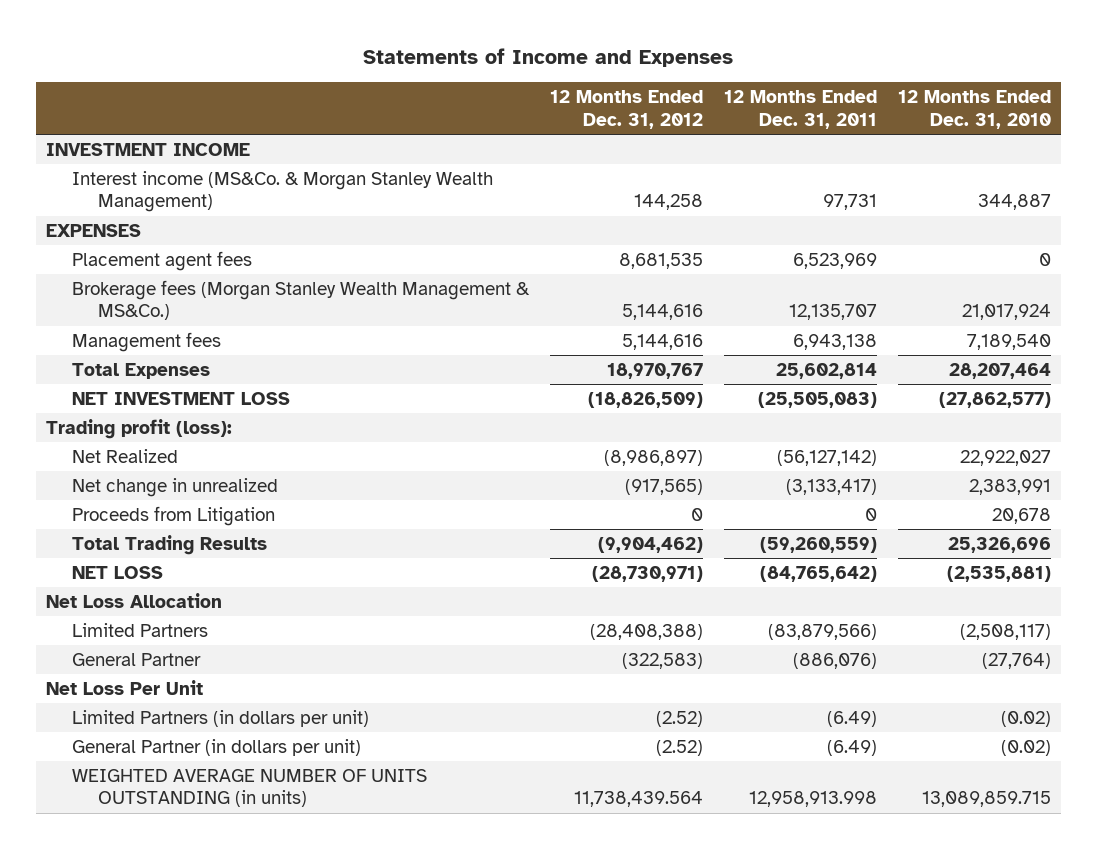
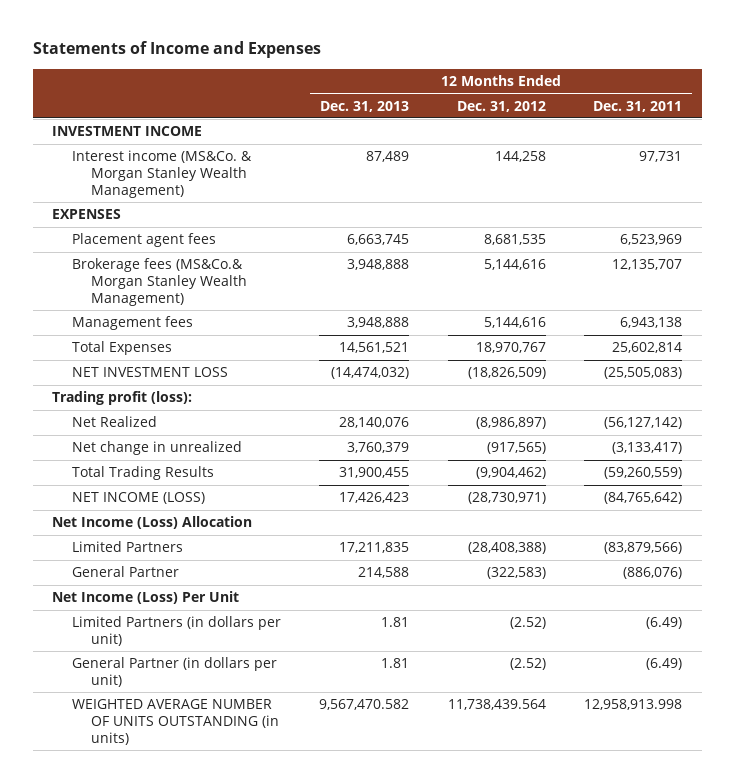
[897,90,1051,129] 12 Months Ended Dec. 31, 2010 -> none
none -> [320,100,410,112] Dec. 31, 2013
[71,279,530,321] Brokerage fees (Morgan Stanley Wealth Management & MS&Co.) -> [71,258,248,306] Brokerage fees (MS&Co.& Morgan Stanley Wealth Management)
[71,505,275,526] Proceeds from Litigation -> none
[71,565,163,579] NET LOSS -> [71,492,205,505] NET INCOME (LOSS)
[46,592,223,608] Net Loss Allocation -> [51,516,252,530] Net Income (Loss) Allocation
[46,679,204,695] Net Loss Per Unit -> [51,591,239,605] Net Income (Loss) Per Unit

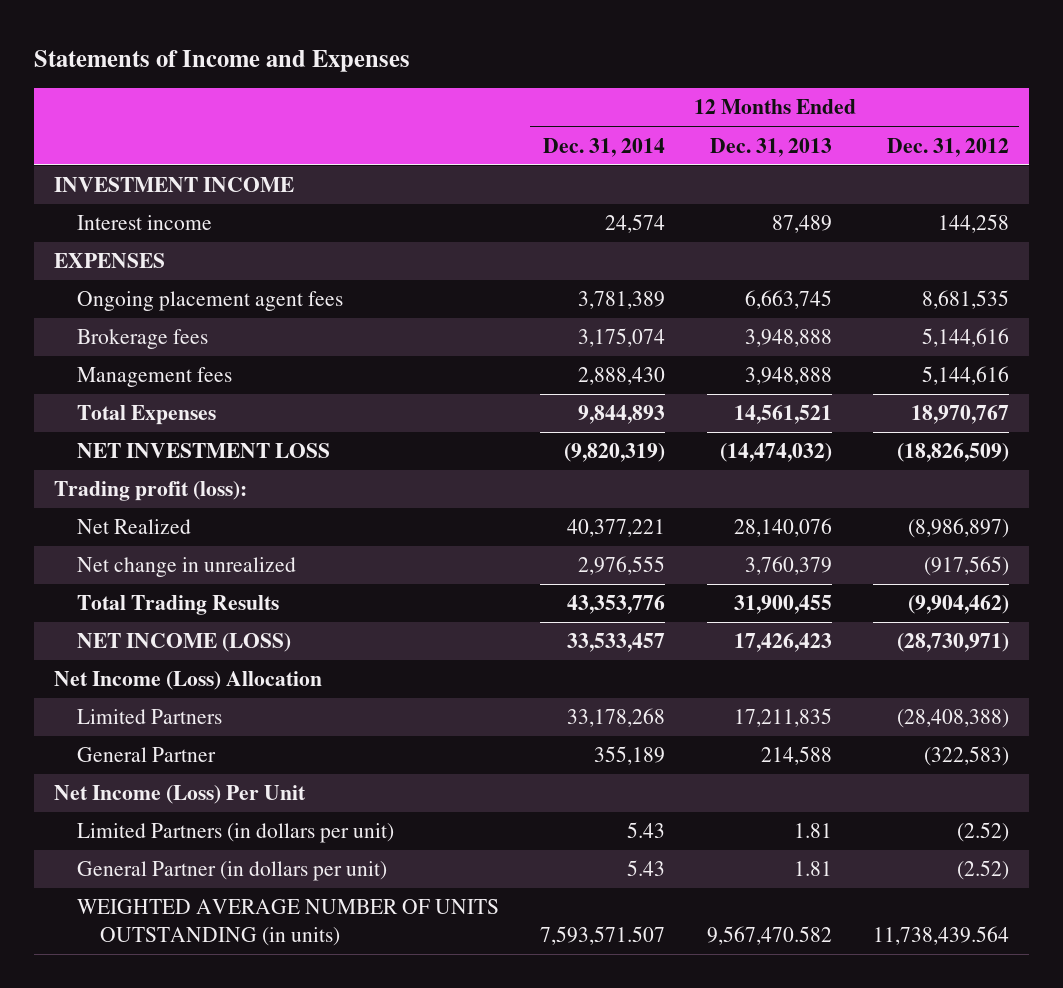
[593,100,683,112] Dec. 31, 2011 -> none
none -> [543,137,666,157] Dec. 31, 2014
[71,150,252,198] Interest income (MS&Co. & Morgan Stanley Wealth Management) -> [77,215,213,231] Interest income
[71,233,216,248] Placement agent fees -> [77,291,344,312] Ongoing placement agent fees
[71,258,248,306] Brokerage fees (MS&Co.& Morgan Stanley Wealth Management) -> [77,329,209,350] Brokerage fees

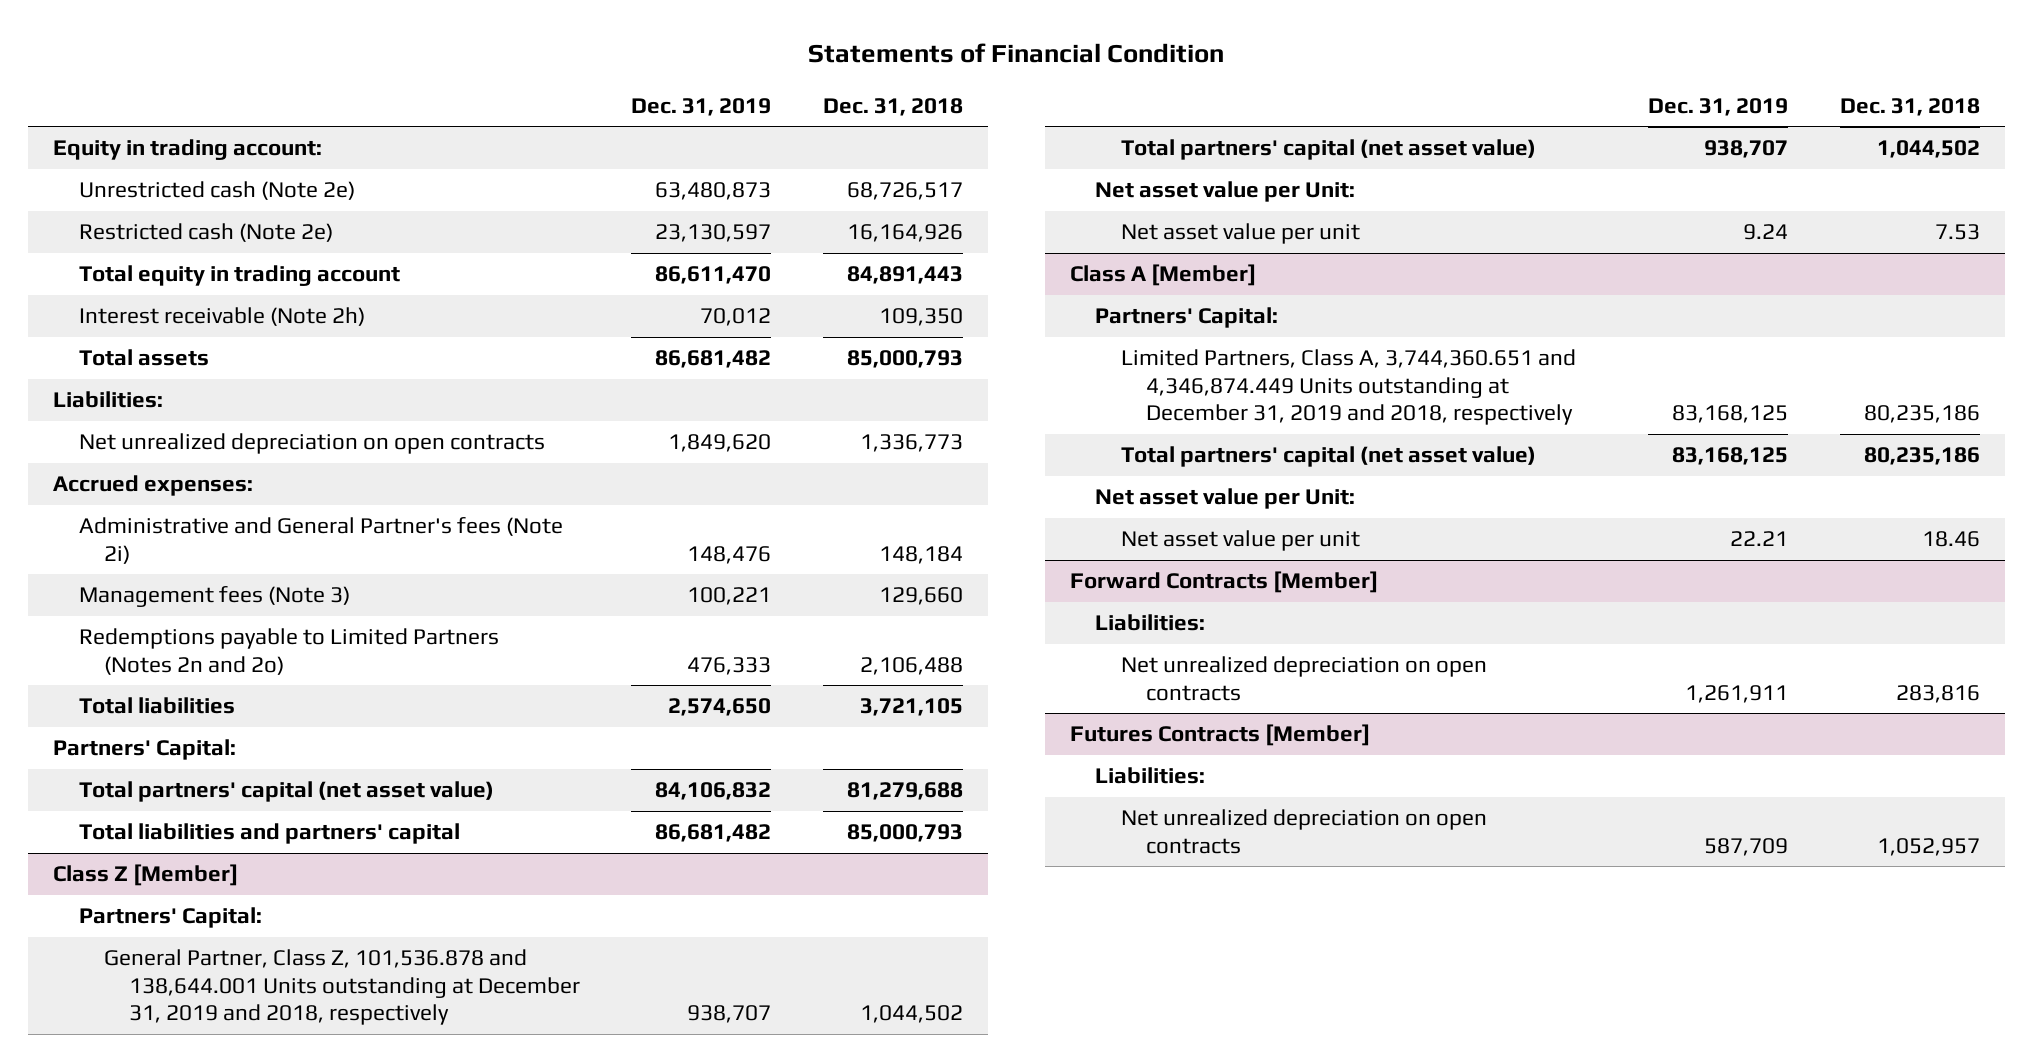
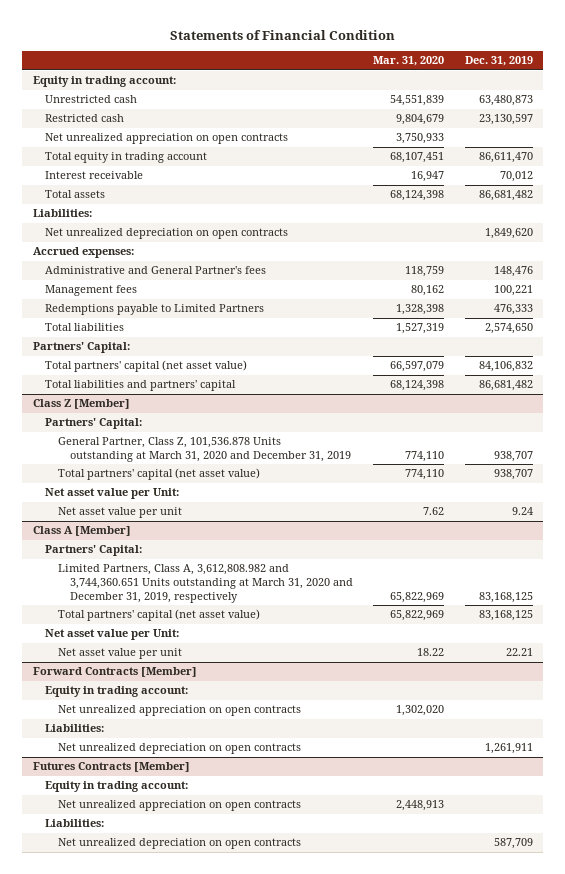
[822,98,963,117] Dec. 31, 2018 -> none
none -> [373,56,445,67] Mar. 31, 2020
[78,181,355,201] Unrestricted cash (Note 2e) -> [45,95,138,104] Unrestricted cash
[78,223,333,243] Restricted cash (Note 2e) -> [45,114,125,123] Restricted cash
none -> [45,133,289,145] Net unrealized appreciation on open contracts
[78,307,365,327] Interest receivable (Note 2h) -> [45,171,144,180] Interest receivable
[78,517,563,564] Administrative and General Partner's fees (Note 2i) -> [45,266,267,275] Administrative and General Partner's fees
[78,586,350,608] Management fees (Note 3) -> [45,285,138,297] Management fees
[78,628,499,675] Redemptions payable to Limited Partners (Notes 2n and 2o) -> [45,304,265,316] Redemptions payable to Limited Partners
[103,949,581,1026] General Partner, Class Z, 101,536.878 and 138,644.001 Units outstanding at December 31, 2019 and 2018, respectively -> [57,437,351,463] General Partner, Class Z, 101,536.878 Units outstanding at March 31, 2020 and December 31, 2019
[1120,349,1576,426] Limited Partners, Class A, 3,744,360.651 and 4,346,874.449 Units outstanding at December 31, 2019 and 2018, respectively -> [57,564,353,603] Limited Partners, Class A, 3,612,808.982 and 3,744,360.651 Units outstanding at March 31, 2020 and December 31, 2019, respectively
none -> [45,686,189,698] Equity in trading account:
none -> [57,705,301,717] Net unrealized appreciation on open contracts
none -> [45,781,189,793] Equity in trading account:
none -> [57,800,301,812] Net unrealized appreciation on open contracts

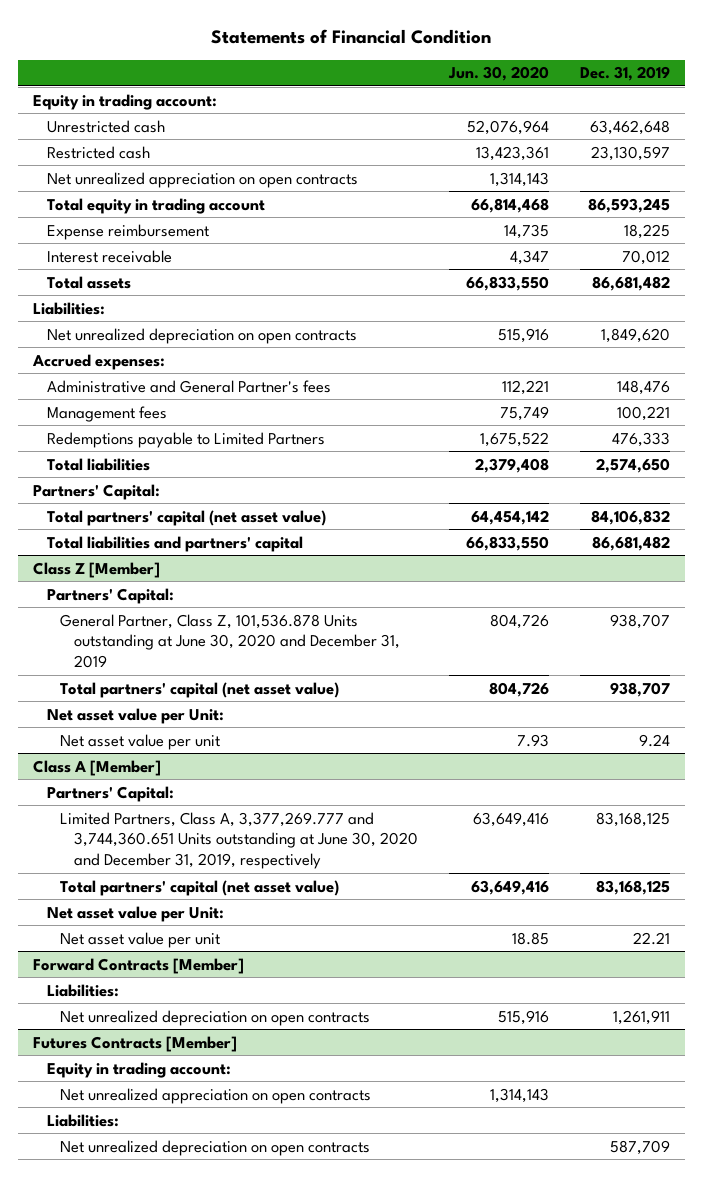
[373,56,445,67] Mar. 31, 2020 -> none
none -> [447,66,549,82] Jun. 30, 2020
[478,95,533,107] 63,480,873 -> [589,119,670,135] 63,462,648
[478,152,533,164] 86,611,470 -> [587,197,670,213] 86,593,245
none -> [46,223,209,240] Expense reimbursement
[57,437,351,463] General Partner, Class Z, 101,536.878 Units outstanding at March 31, 2020 and December 31, 2019 -> [60,613,400,669] General Partner, Class Z, 101,536.878 Units outstanding at June 30, 2020 and December 31, 2019
[57,564,353,603] Limited Partners, Class A, 3,612,808.982 and 3,744,360.651 Units outstanding at March 31, 2020 and December 31, 2019, respectively -> [60,811,418,870] Limited Partners, Class A, 3,377,269.777 and 3,744,360.651 Units outstanding at June 30, 2020 and December 31, 2019, respectively
[45,686,189,698] Equity in trading account: -> none
[57,705,301,717] Net unrealized appreciation on open contracts -> none

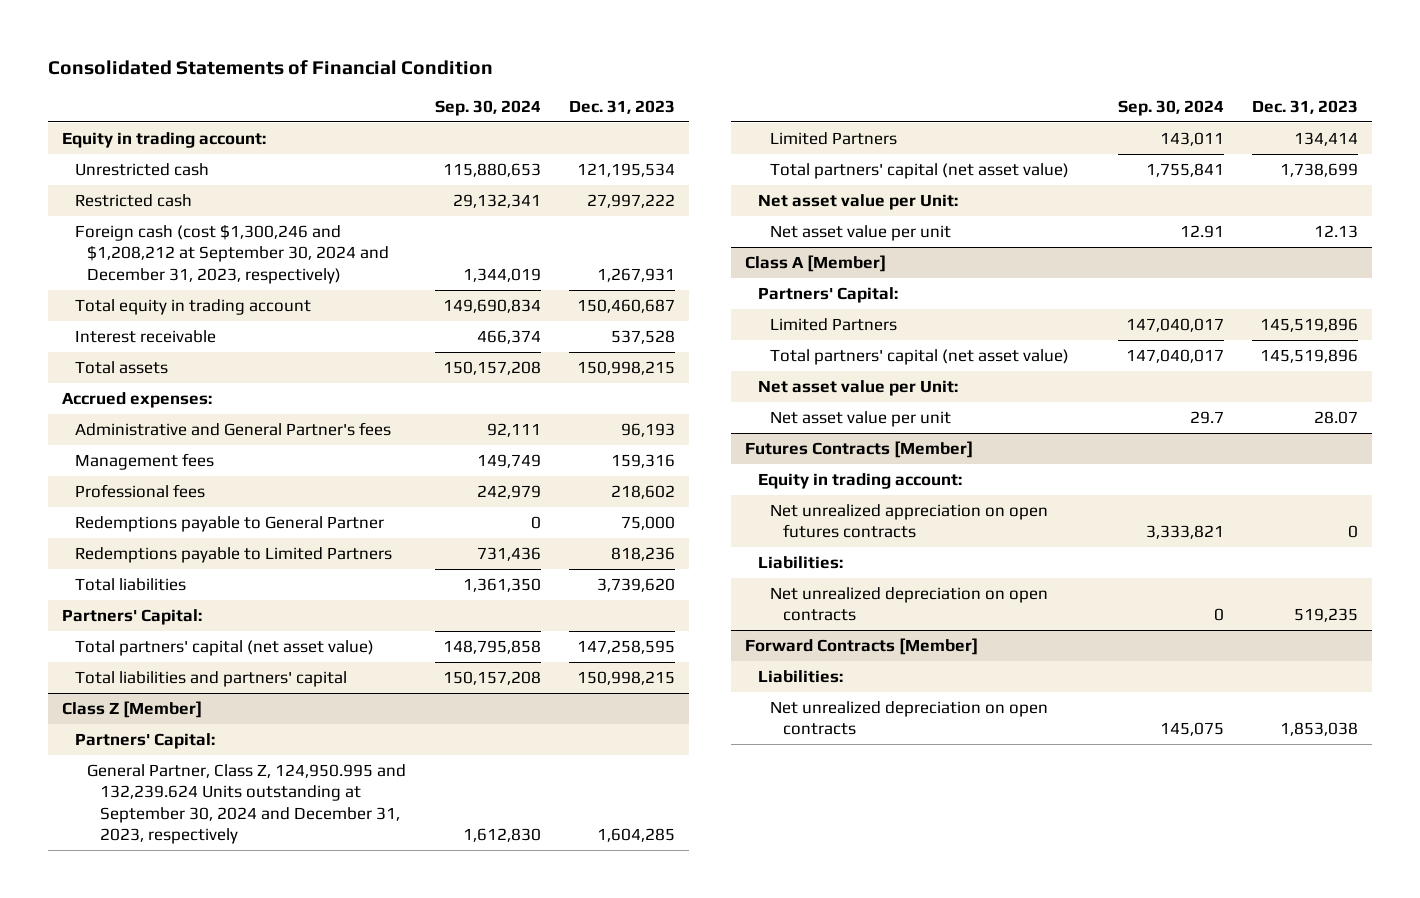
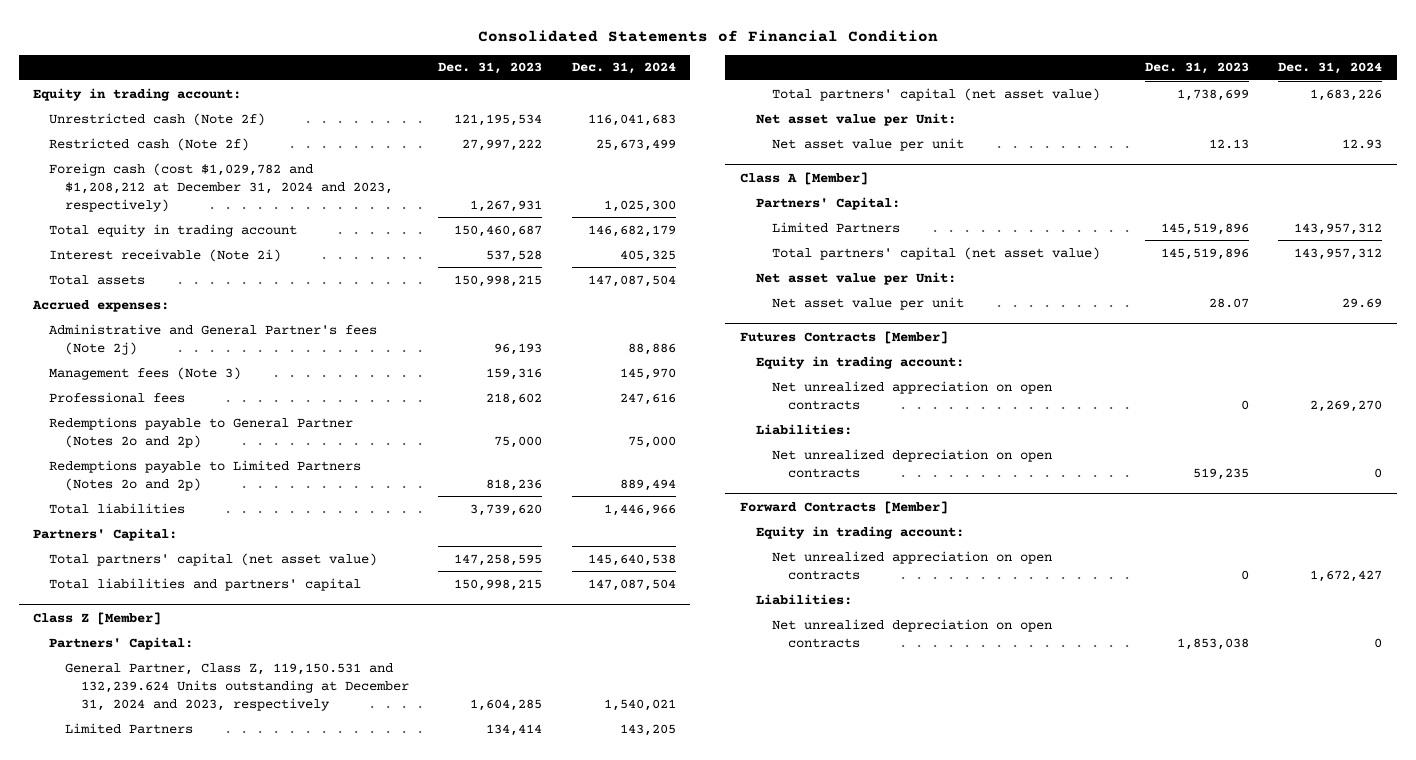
[434,99,541,116] Sep. 30, 2024 -> none
none -> [571,62,676,75] Dec. 31, 2024
[74,163,209,177] Unrestricted cash -> [49,112,266,126] Unrestricted cash (Note 2f)
[74,194,192,208] Restricted cash -> [49,137,250,151] Restricted cash (Note 2f)
[74,224,390,284] Foreign cash (cost $1,300,246 and $1,208,212 at September 30, 2024 and December 31, 2023, respectively) -> [49,162,394,212] Foreign cash (cost $1,029,782 and $1,208,212 at December 31, 2024 and 2023, respectively)
[74,330,216,344] Interest receivable -> [49,248,282,262] Interest receivable (Note 2i)
[74,422,391,437] Administrative and General Partner's fees -> [49,323,378,355] Administrative and General Partner's fees (Note 2j)
[74,453,214,471] Management fees -> [49,366,242,380] Management fees (Note 3)
[74,516,384,533] Redemptions payable to General Partner -> [49,416,354,448] Redemptions payable to General Partner (Notes 2o and 2p)
[74,547,392,564] Redemptions payable to Limited Partners -> [49,459,362,491] Redemptions payable to Limited Partners (Notes 2o and 2p)
[87,764,407,844] General Partner, Class Z, 124,950.995 and 132,239.624 Units outstanding at September 30, 2024 and December 31, 2023, respectively -> [65,662,410,711] General Partner, Class Z, 119,150.531 and 132,239.624 Units outstanding at December 31, 2024 and 2023, respectively
[770,504,1049,539] Net unrealized appreciation on open futures contracts -> [772,380,1053,410] Net unrealized appreciation on open contracts
none -> [756,525,965,539] Equity in trading account:
none -> [772,550,1053,580] Net unrealized appreciation on open contracts

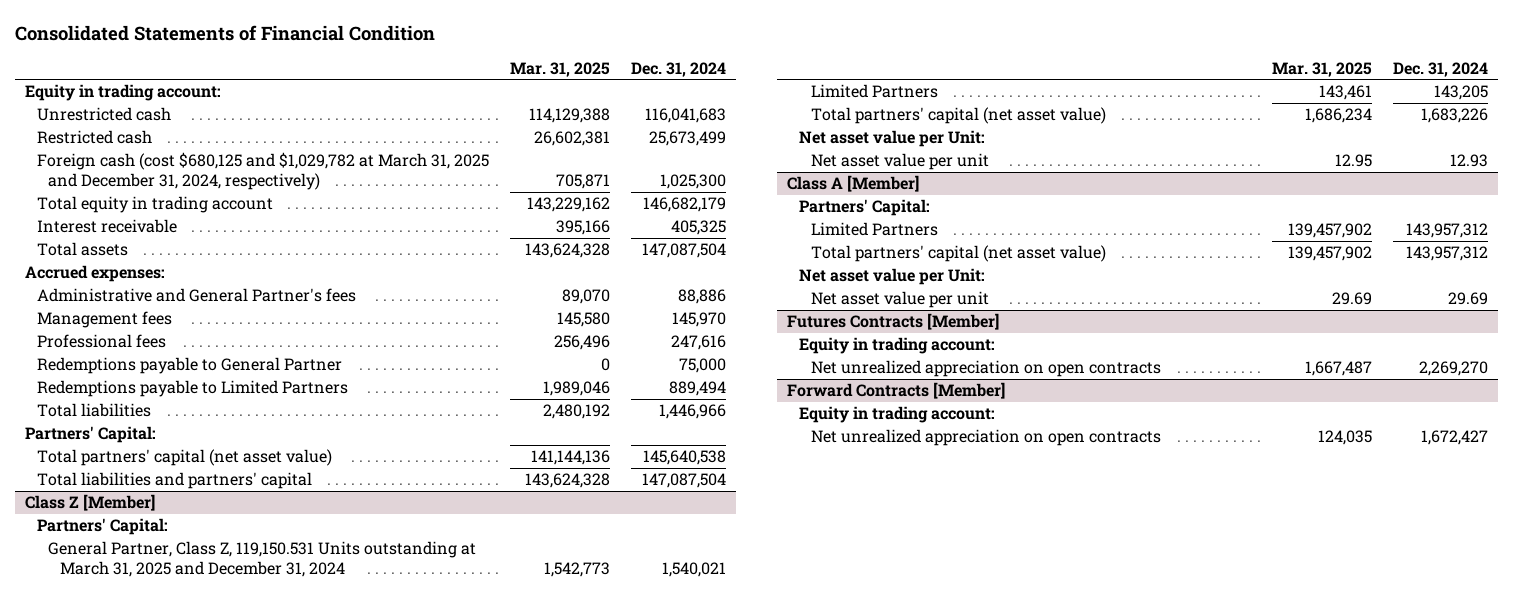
[438,62,543,75] Dec. 31, 2023 -> none
none -> [509,61,610,77] Mar. 31, 2025
[49,112,266,126] Unrestricted cash (Note 2f) -> [36,107,171,122] Unrestricted cash
[49,137,250,151] Restricted cash (Note 2f) -> [36,130,152,145] Restricted cash
[49,162,394,212] Foreign cash (cost $1,029,782 and $1,208,212 at December 31, 2024 and 2023, respectively) -> [36,152,489,190] Foreign cash (cost $680,125 and $1,029,782 at March 31, 2025 and December 31, 2024, respectively)
[49,248,282,262] Interest receivable (Note 2i) -> [36,219,177,234] Interest receivable
[49,323,378,355] Administrative and General Partner's fees (Note 2j) -> [36,288,356,303] Administrative and General Partner's fees
[49,366,242,380] Management fees (Note 3) -> [36,311,172,329] Management fees
[49,416,354,448] Redemptions payable to General Partner (Notes 2o and 2p) -> [36,357,342,375] Redemptions payable to General Partner
[49,459,362,491] Redemptions payable to Limited Partners (Notes 2o and 2p) -> [36,380,348,398] Redemptions payable to Limited Partners
[65,662,410,711] General Partner, Class Z, 119,150.531 and 132,239.624 Units outstanding at December 31, 2024 and 2023, respectively -> [48,541,477,577] General Partner, Class Z, 119,150.531 Units outstanding at March 31, 2025 and December 31, 2024
[756,423,853,435] Liabilities: -> none
[772,448,1053,478] Net unrealized depreciation on open contracts -> none
[756,593,853,605] Liabilities: -> none
[772,618,1053,648] Net unrealized depreciation on open contracts -> none

